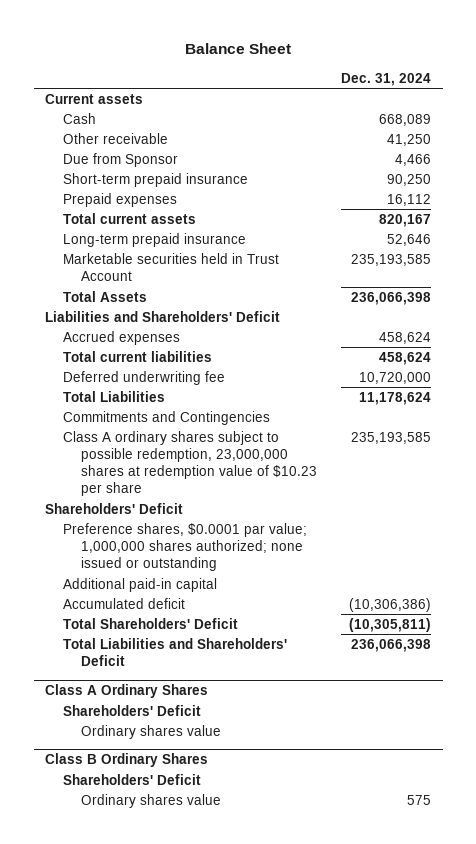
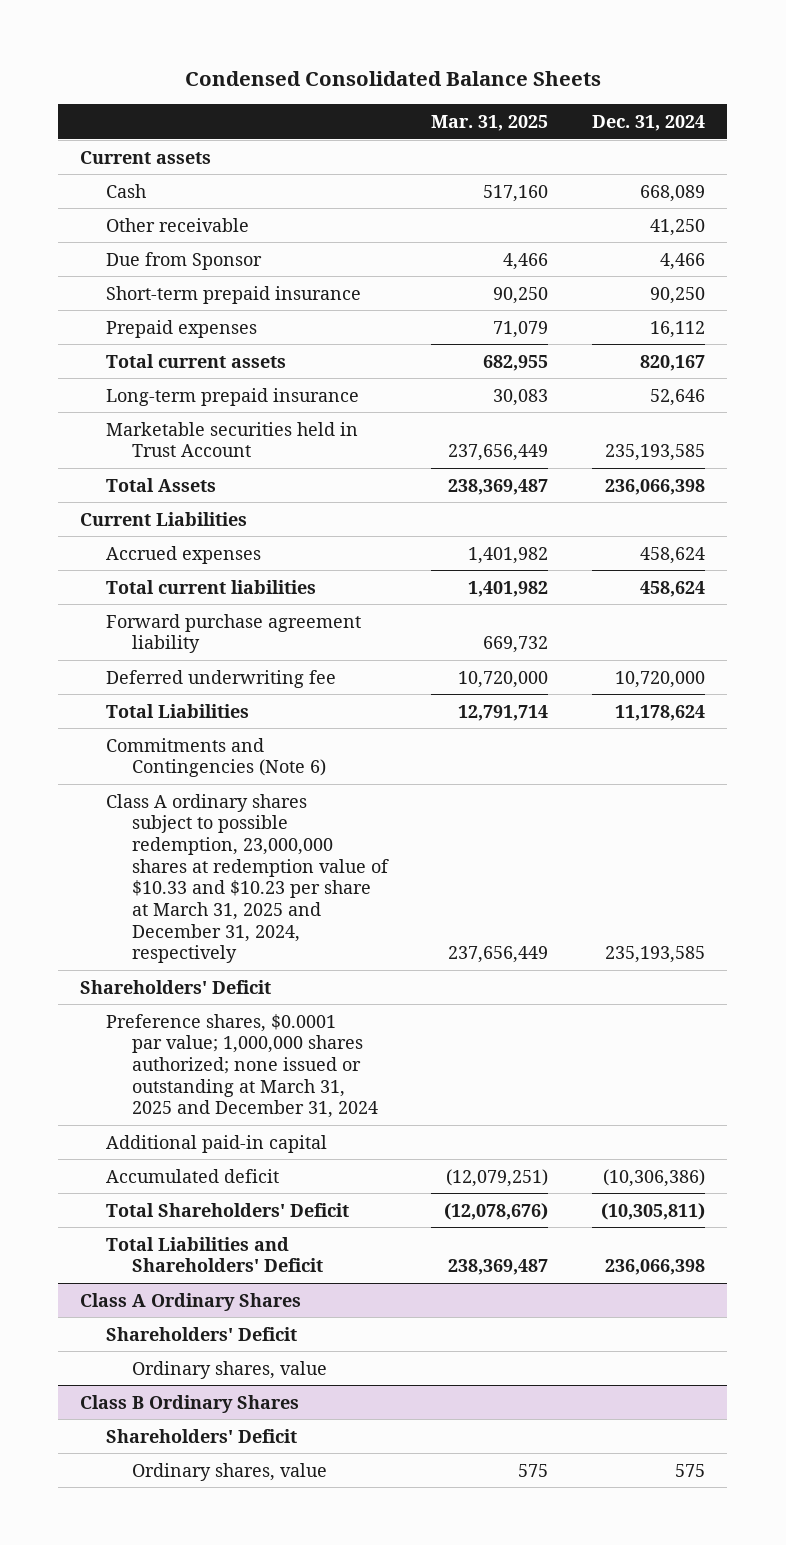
[185,43,292,55] Balance Sheet -> [184,71,601,87] Condensed Consolidated Balance Sheets
none -> [431,114,549,131] Mar. 31, 2025
[45,310,281,322] Liabilities and Shareholders' Deficit -> none
none -> [80,511,248,526] Current Liabilities
none -> [105,613,361,654] Forward purchase agreement liability
[63,410,271,425] Commitments and Contingencies -> [105,737,326,778] Commitments and Contingencies (Note 6)
[63,430,318,497] Class A ordinary shares subject to possible redemption, 23,000,000 shares at redemption value of $10.23 per share -> [105,793,389,964] Class A ordinary shares subject to possible redemption, 23,000,000 shares at redemption value of $10.33 and $10.23 per share at March 31, 2025 and December 31, 2024, respectively
[63,522,308,572] Preference shares, $0.0001 par value; 1,000,000 shares authorized; none issued or outstanding -> [105,1013,378,1119] Preference shares, $0.0001 par value; 1,000,000 shares authorized; none issued or outstanding at March 31, 2025 and December 31, 2024
[81,724,222,739] Ordinary shares value -> [131,1360,327,1379] Ordinary shares, value
[81,793,222,808] Ordinary shares value -> [131,1462,327,1481] Ordinary shares, value

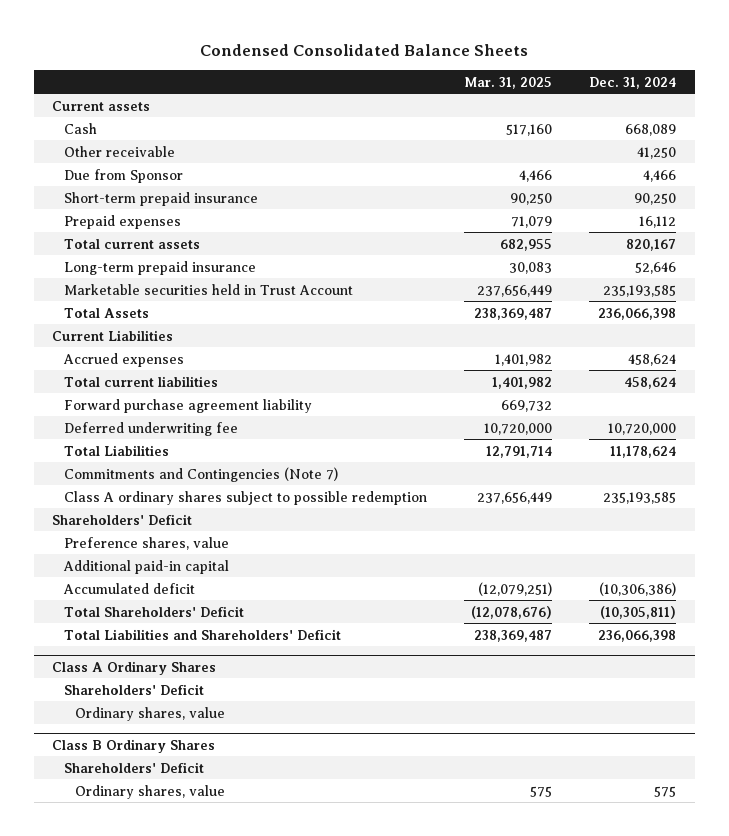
[105,737,326,778] Commitments and Contingencies (Note 6) -> [63,466,338,482] Commitments and Contingencies (Note 7)
[105,793,389,964] Class A ordinary shares subject to possible redemption, 23,000,000 shares at redemption value of $10.33 and $10.23 per share at March 31, 2025 and December 31, 2024, respectively -> [63,490,427,505] Class A ordinary shares subject to possible redemption
[105,1013,378,1119] Preference shares, $0.0001 par value; 1,000,000 shares authorized; none issued or outstanding at March 31, 2025 and December 31, 2024 -> [63,536,229,550] Preference shares, value

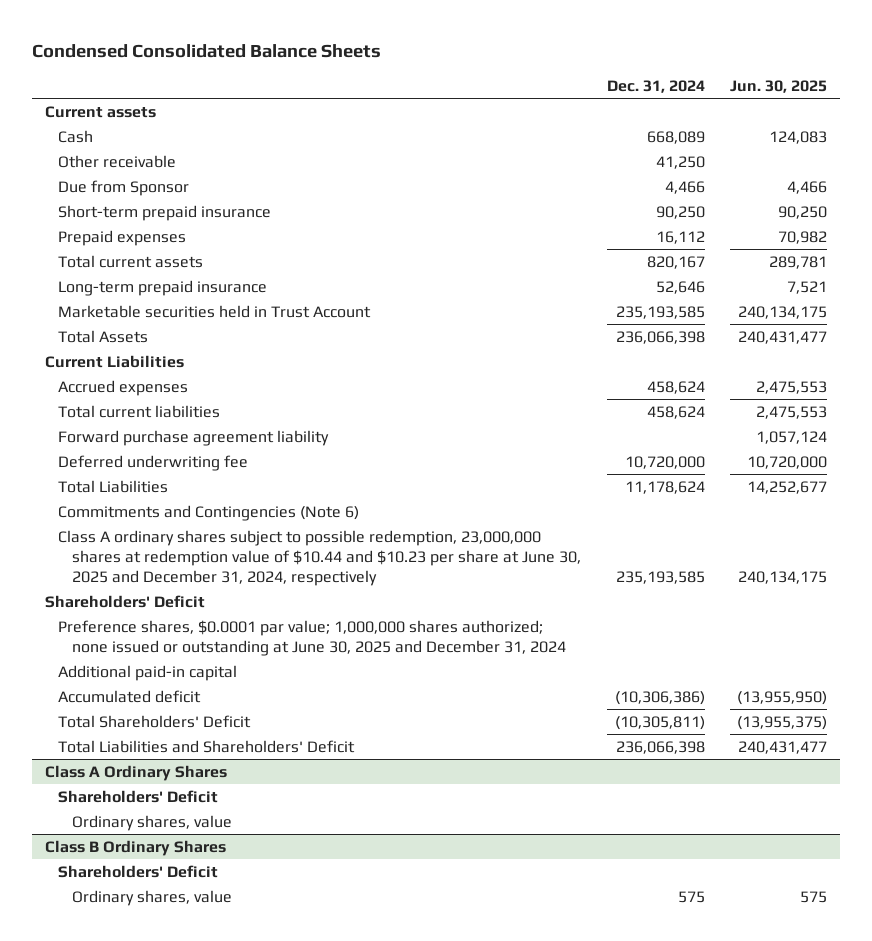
[463,76,552,89] Mar. 31, 2025 -> none
none -> [730,79,828,93] Jun. 30, 2025
[63,466,338,482] Commitments and Contingencies (Note 7) -> [58,504,360,521] Commitments and Contingencies (Note 6)
[63,490,427,505] Class A ordinary shares subject to possible redemption -> [58,529,582,586] Class A ordinary shares subject to possible redemption, 23,000,000 shares at redemption value of $10.44 and $10.23 per share at June 30, 2025 and December 31, 2024, respectively
[63,536,229,550] Preference shares, value -> [58,619,567,656] Preference shares, $0.0001 par value; 1,000,000 shares authorized; none issued or outstanding at June 30, 2025 and December 31, 2024

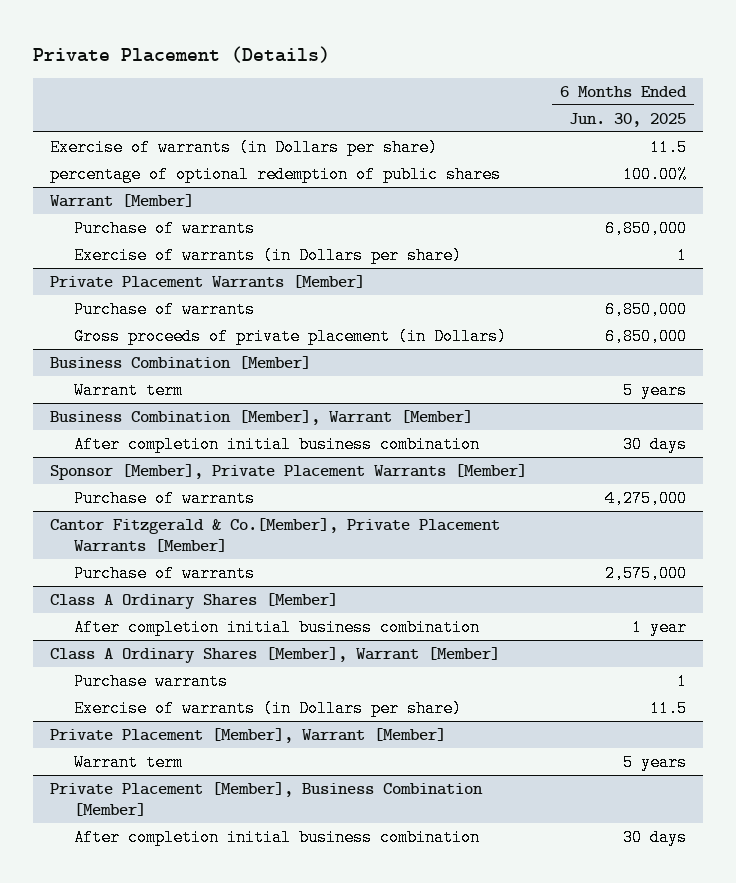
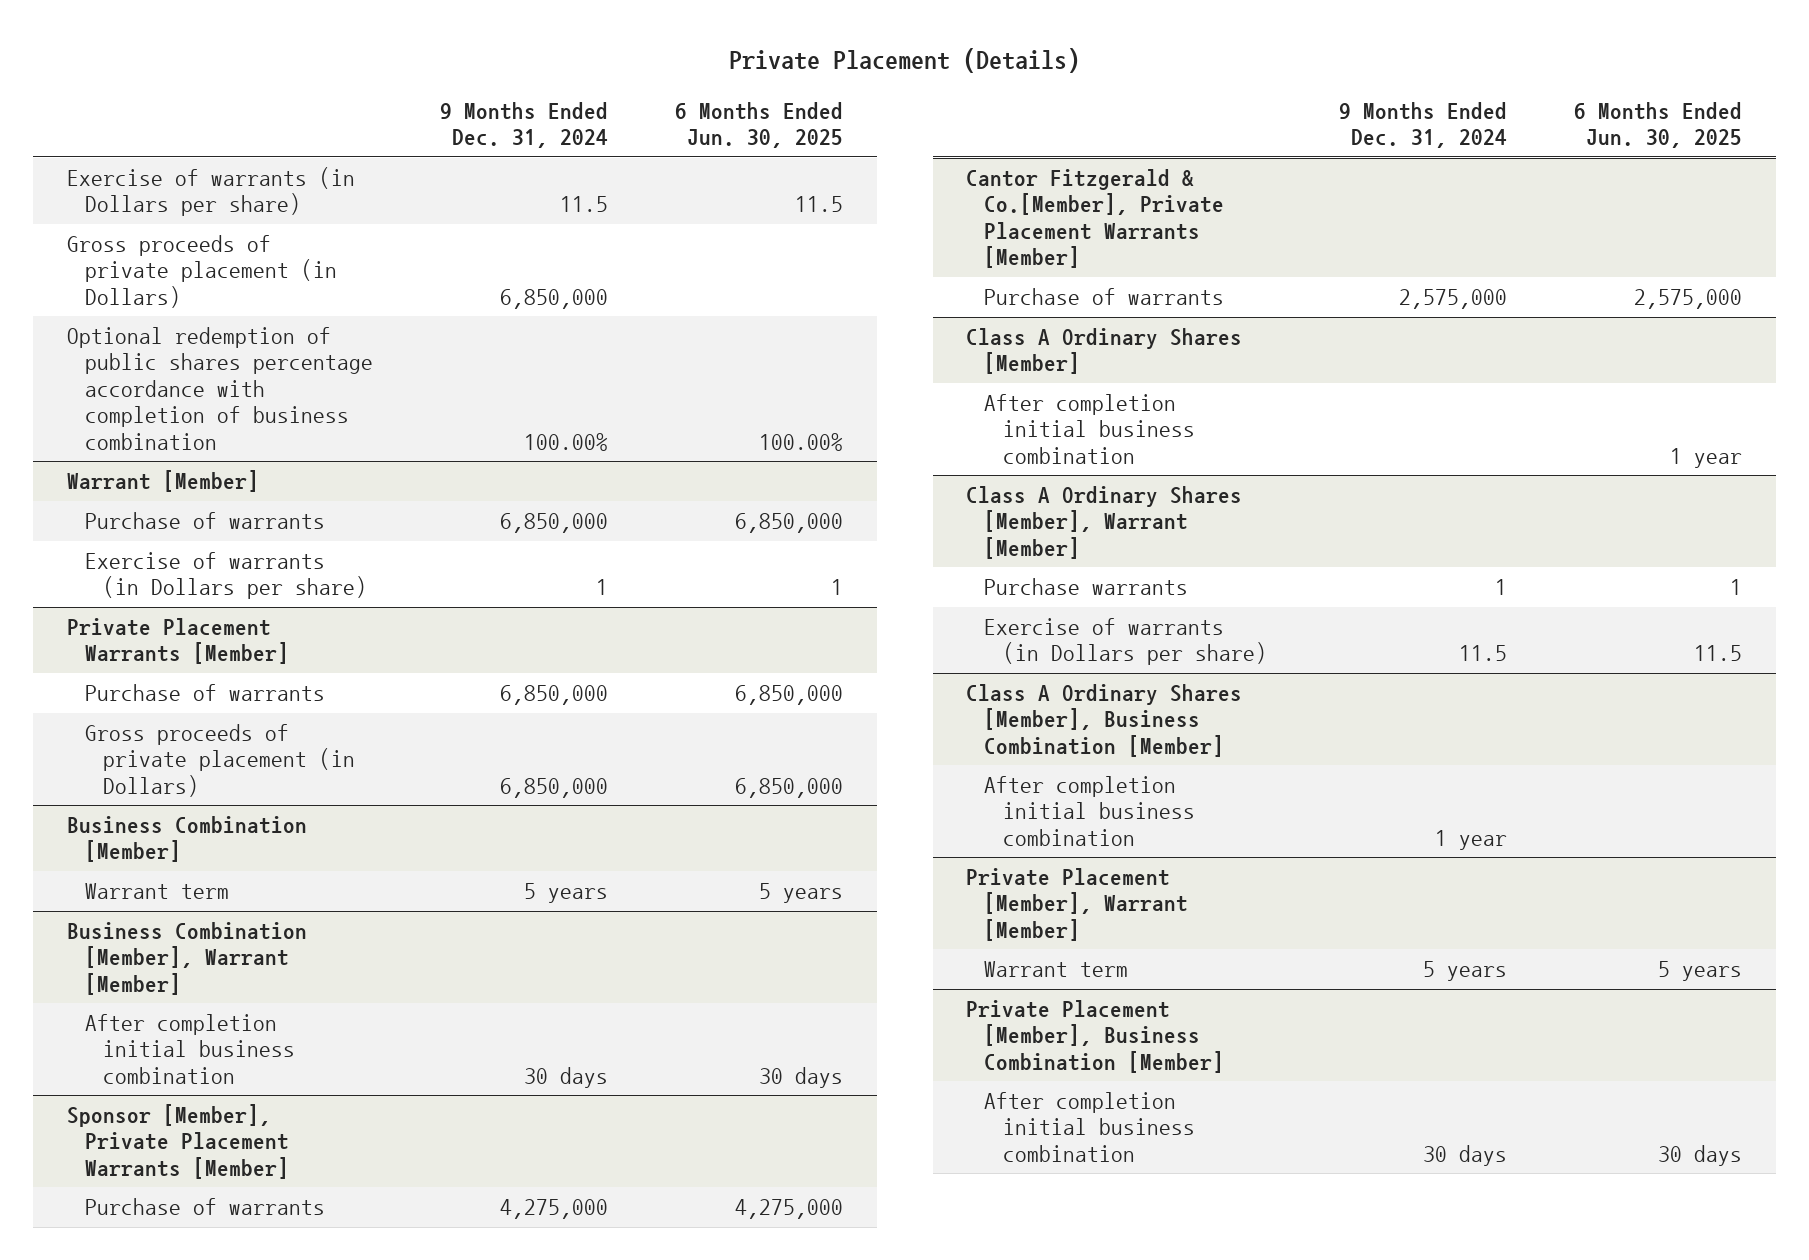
none -> [440,101,609,149] 9 Months Ended Dec. 31, 2024
none -> [66,234,338,308] Gross proceeds of private placement (in Dollars)
[49,165,501,183] percentage of optional redemption of public shares -> [66,326,374,450] Optional redemption of public shares percentage accordance with completion of business combination
none -> [966,683,1243,757] Class A Ordinary Shares [Member], Business Combination [Member]
none -> [984,775,1195,846] After completion initial business combination

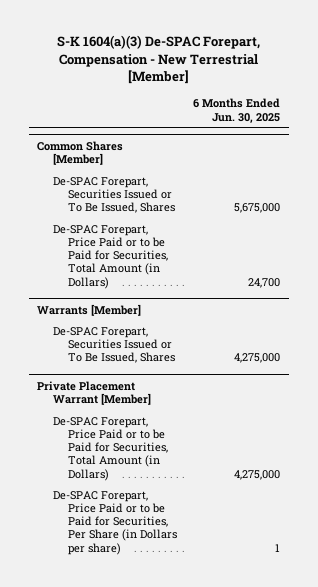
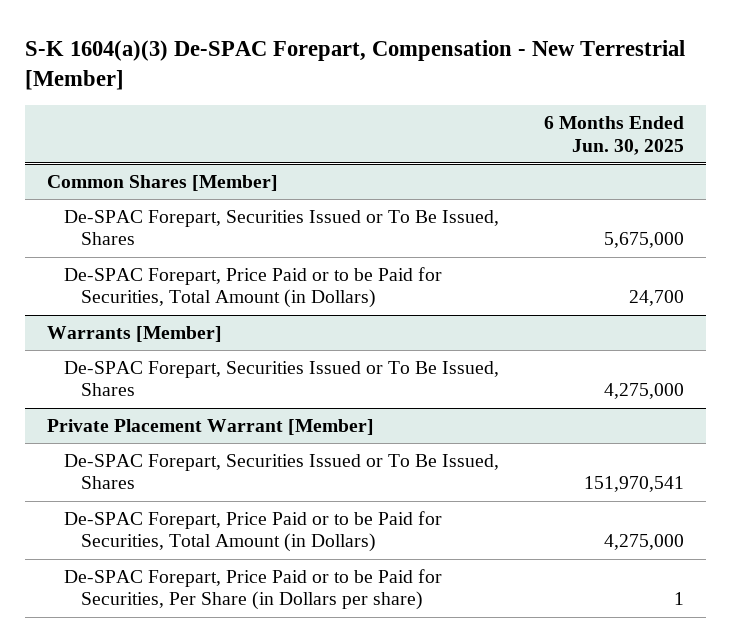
none -> [64,453,500,490] De-SPAC Forepart, Securities Issued or To Be Issued, Shares

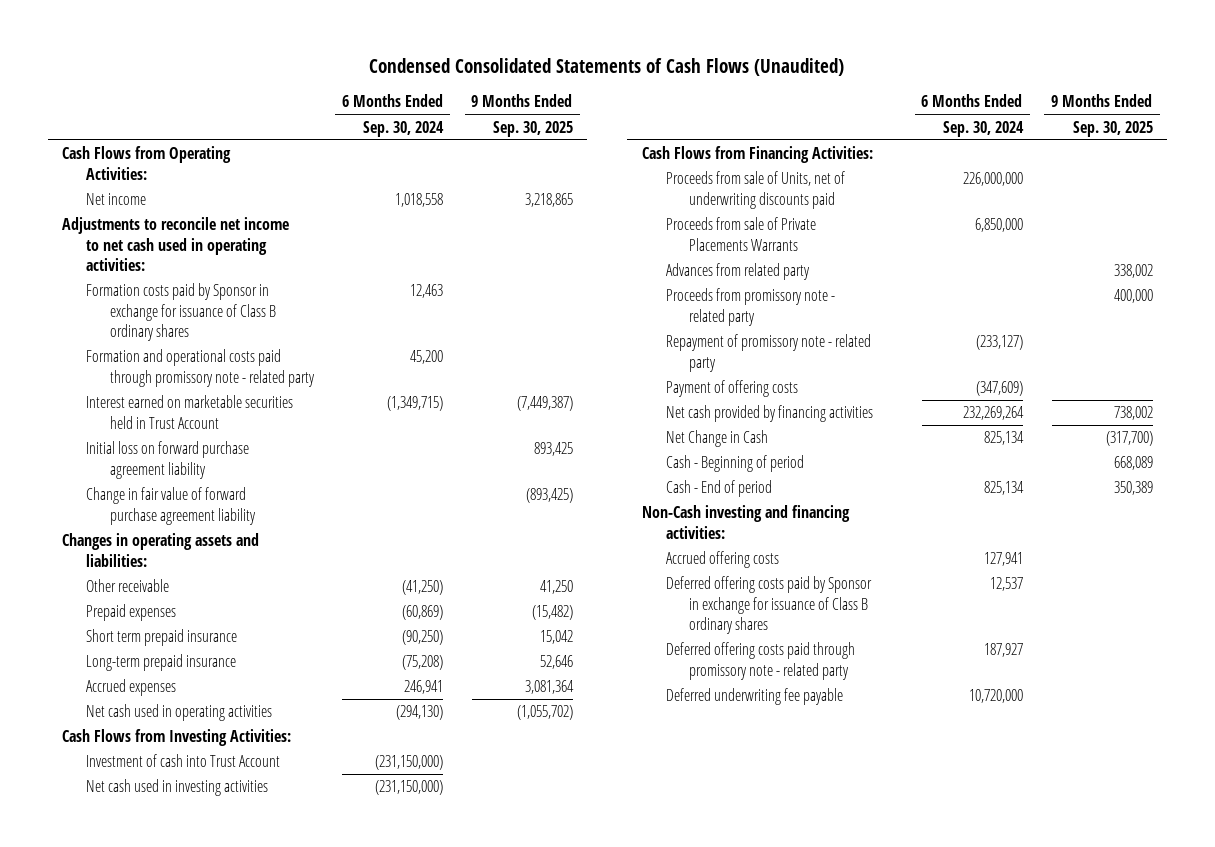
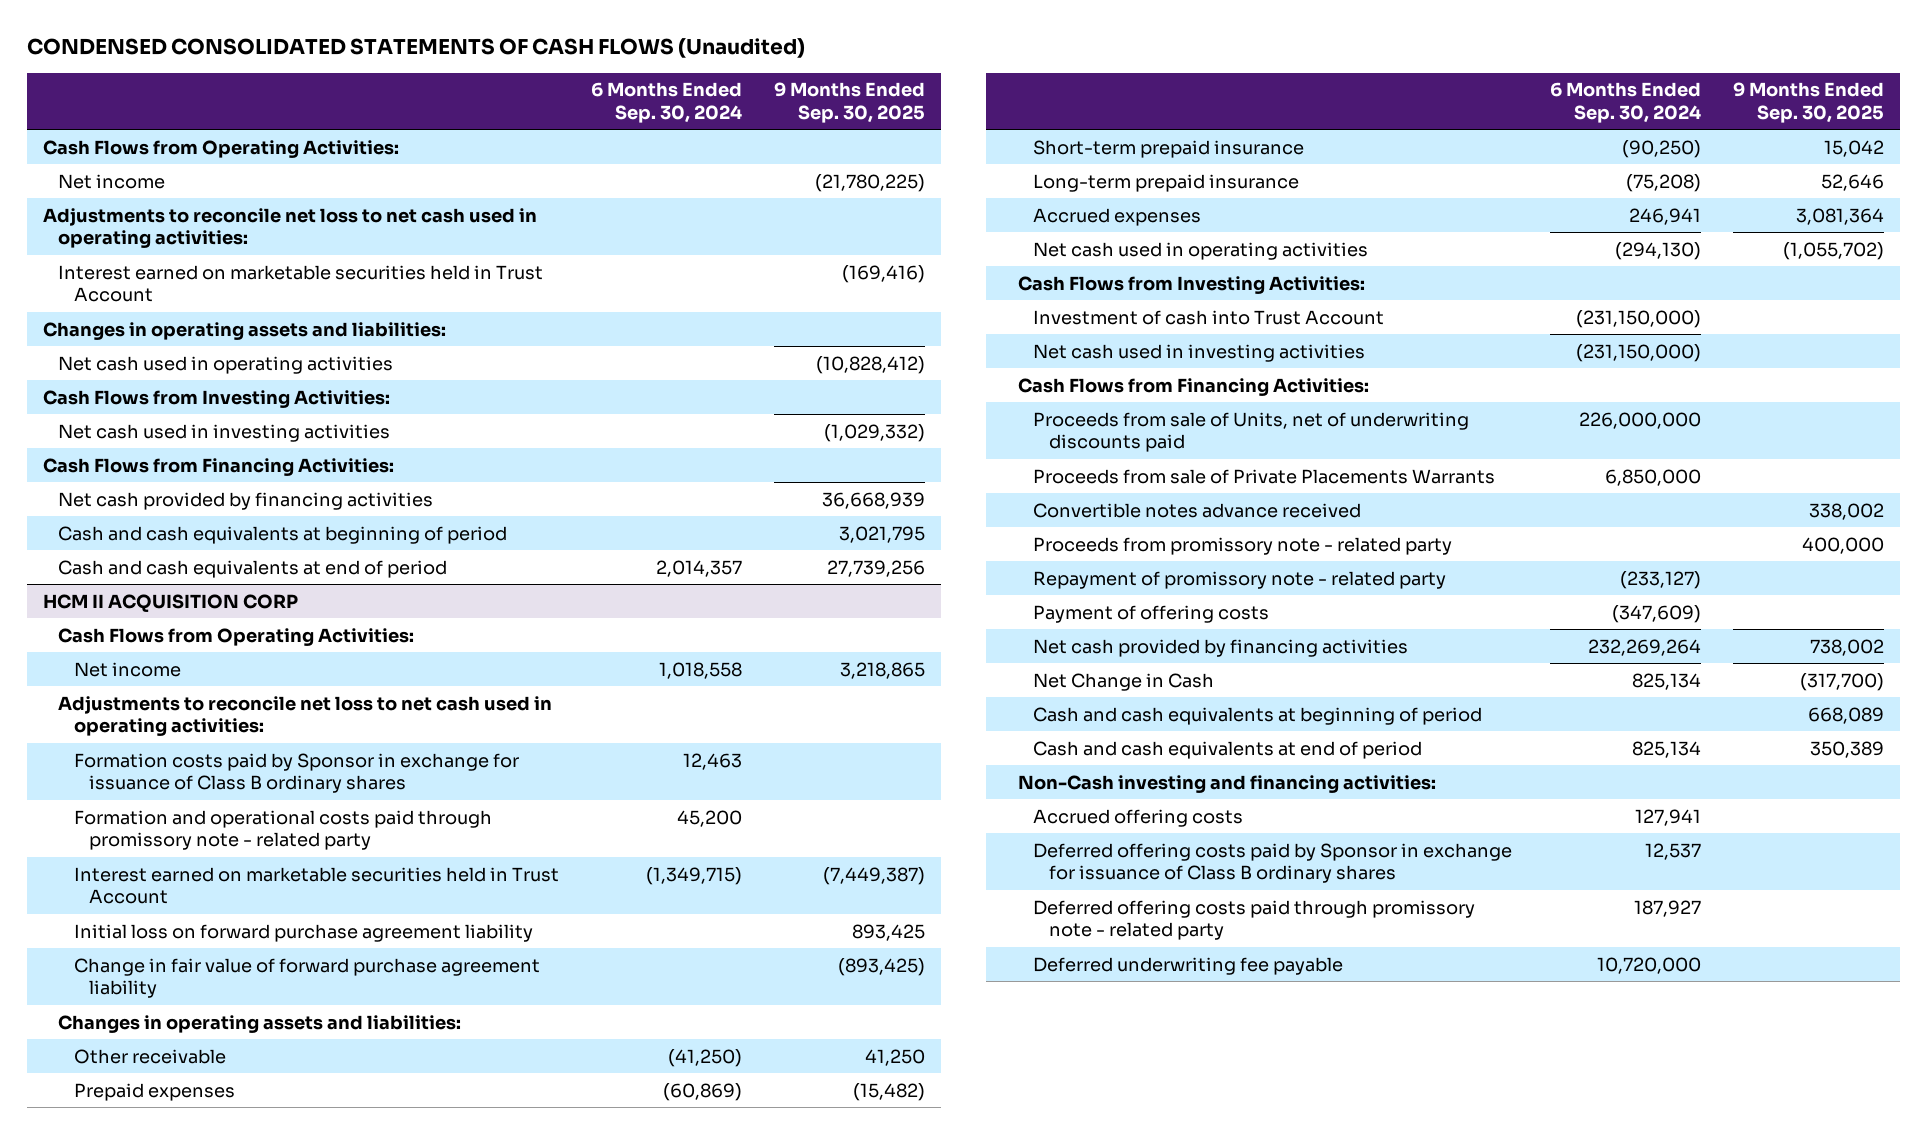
[369,57,845,76] Condensed Consolidated Statements of Cash Flows (Unaudited) -> [26,38,805,59] CONDENSED CONSOLIDATED STATEMENTS OF CASH FLOWS (Unaudited)
none -> [58,173,166,189] Net income
none -> [42,207,537,249] Adjustments to reconcile net loss to net cash used in operating activities:
none -> [58,264,544,303] Interest earned on marketable securities held in Trust Account
none -> [42,321,446,340] Changes in operating assets and liabilities:
none -> [58,355,394,374] Net cash used in operating activities
none -> [42,389,390,408] Cash Flows from Investing Activities:
none -> [58,423,391,442] Net cash used in investing activities
none -> [42,457,394,476] Cash Flows from Financing Activities:
none -> [58,491,434,510] Net cash provided by financing activities
none -> [58,525,508,544] Cash and cash equivalents at beginning of period
none -> [58,559,448,578] Cash and cash equivalents at end of period
none -> [42,593,298,612] HCM II ACQUISITION CORP
none -> [58,627,415,646] Cash Flows from Operating Activities:
[62,217,290,272] Adjustments to reconcile net income to net cash used in operating activities: -> [58,695,553,737] Adjustments to reconcile net loss to net cash used in operating activities:
[85,629,237,647] Short term prepaid insurance -> [1033,139,1305,158] Short-term prepaid insurance
[665,263,810,281] Advances from related party -> [1033,502,1362,518] Convertible notes advance received
[665,455,804,473] Cash - Beginning of period -> [1033,706,1483,725] Cash and cash equivalents at beginning of period
[665,480,772,498] Cash - End of period -> [1033,740,1423,759] Cash and cash equivalents at end of period

